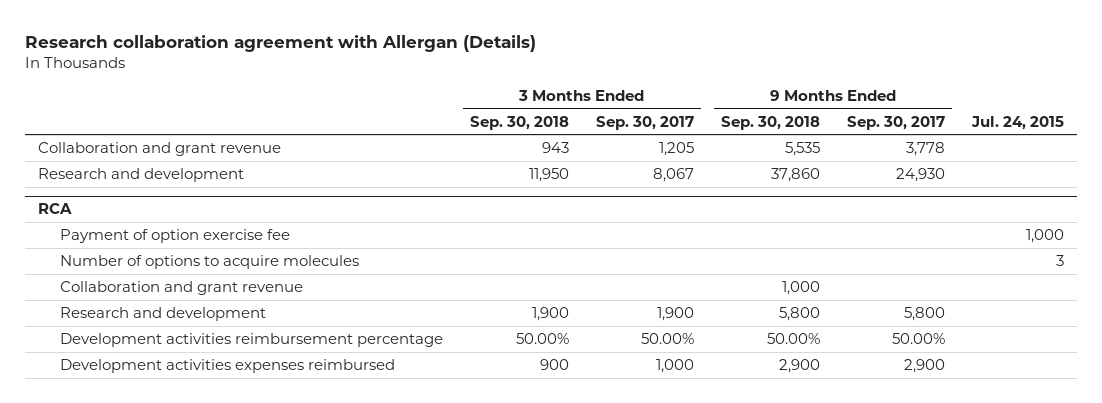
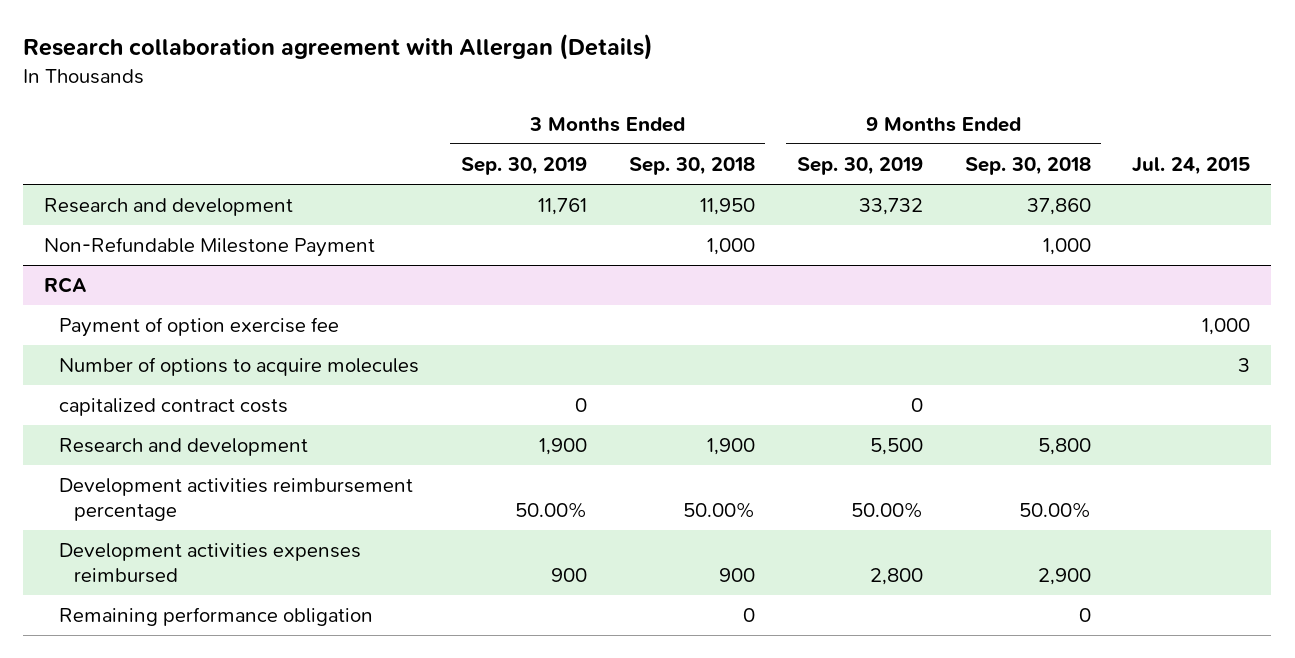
[595,115,694,130] Sep. 30, 2017 -> none
[846,115,945,130] Sep. 30, 2017 -> none
none -> [460,157,587,176] Sep. 30, 2019
none -> [796,157,923,176] Sep. 30, 2019
[38,142,282,157] Collaboration and grant revenue -> none
none -> [44,237,376,258] Non-Refundable Milestone Payment
[60,281,304,296] Collaboration and grant revenue -> none
none -> [59,398,289,417] capitalized contract costs
none -> [59,607,374,627] Remaining performance obligation

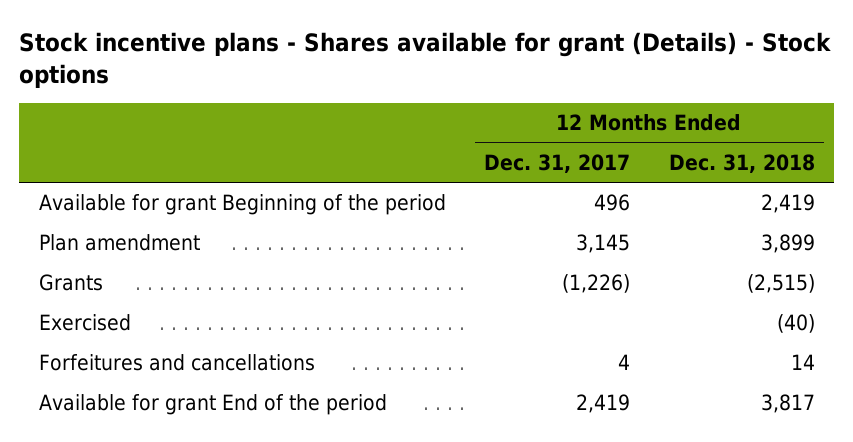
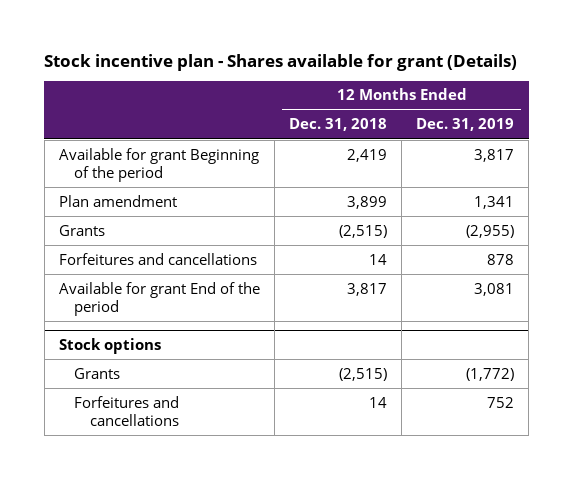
[19,31,832,88] Stock incentive plans - Shares available for grant (Details) - Stock options -> [44,53,518,71] Stock incentive plan - Shares available for grant (Details)
[484,153,631,173] Dec. 31, 2017 -> none
none -> [416,118,515,132] Dec. 31, 2019
[38,314,131,332] Exercised -> none
none -> [58,337,161,354] Stock options
none -> [74,367,121,379] Grants
none -> [74,395,180,426] Forfeitures and cancellations

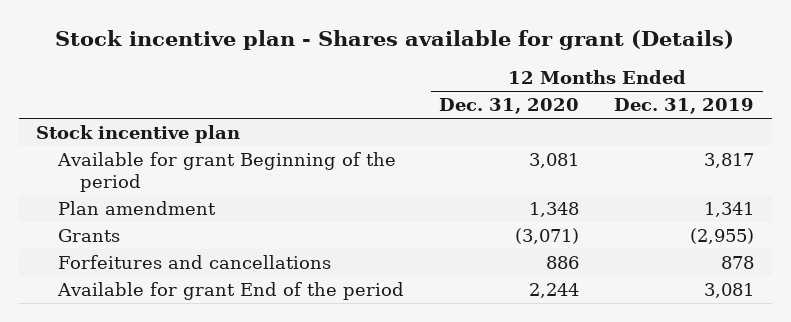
[288,118,387,132] Dec. 31, 2018 -> none
none -> [439,98,580,115] Dec. 31, 2020
none -> [36,124,241,143] Stock incentive plan
[58,337,161,354] Stock options -> none
[74,367,121,379] Grants -> none
[74,395,180,426] Forfeitures and cancellations -> none

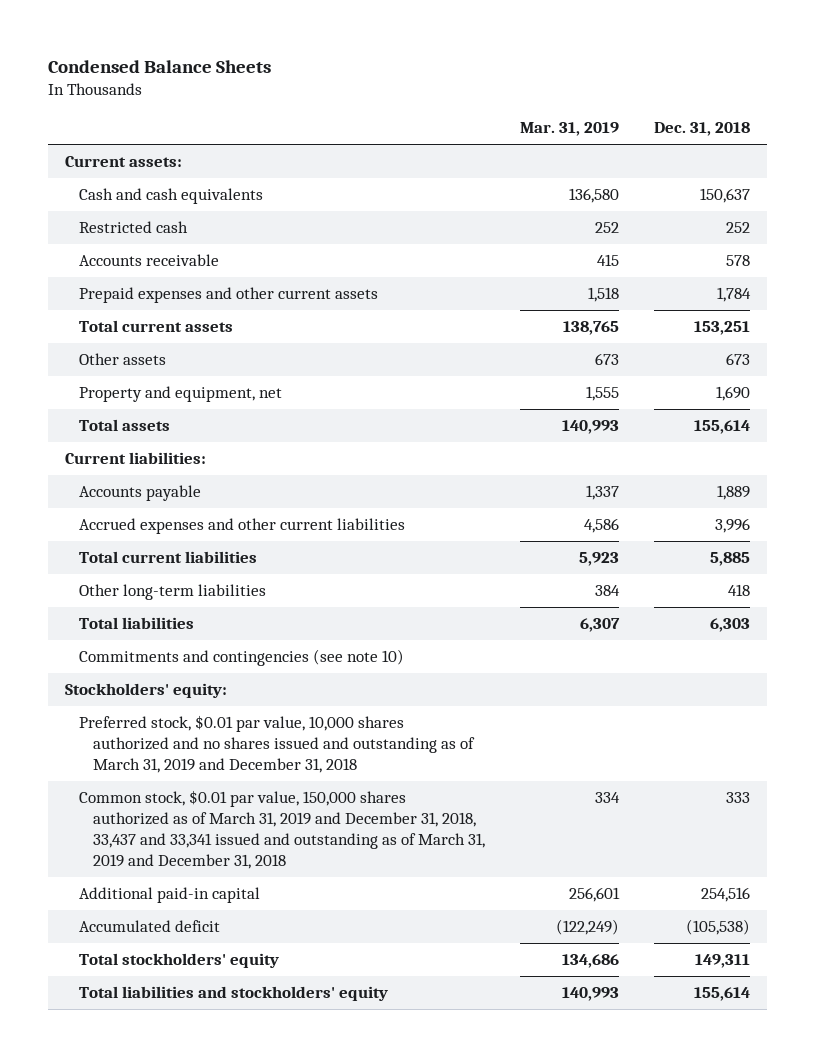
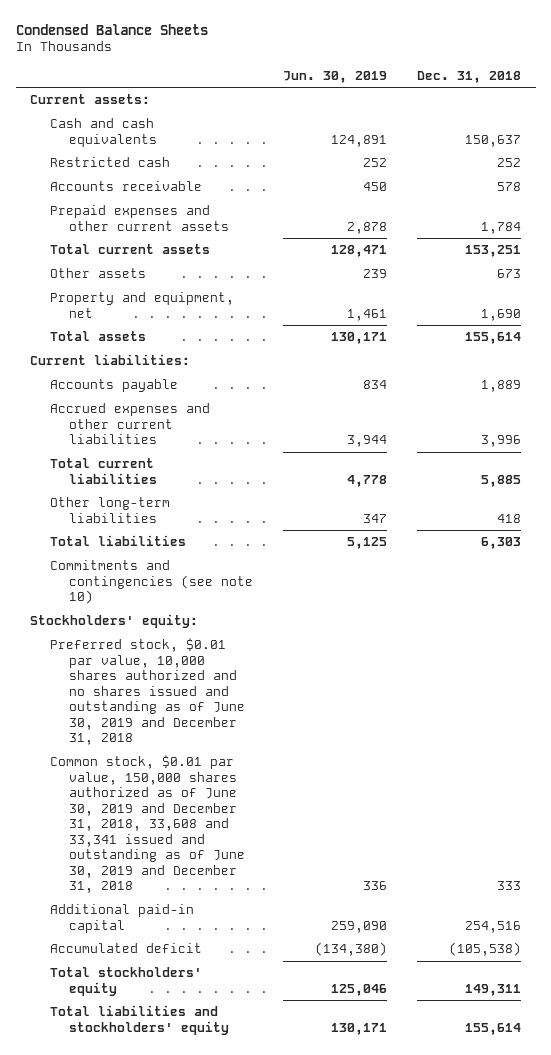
[519,122,619,137] Mar. 31, 2019 -> none
none -> [283,70,388,83] Jun. 30, 2019
[79,715,475,773] Preferred stock, $0.01 par value, 10,000 shares authorized and no shares issued and outstanding as of March 31, 2019 and December 31, 2018 -> [49,638,246,746] Preferred stock, $0.01 par value, 10,000 shares authorized and no shares issued and outstanding as of June 30, 2019 and December 31, 2018
[79,790,485,869] Common stock, $0.01 par value, 150,000 shares authorized as of March 31, 2019 and December 31, 2018, 33,437 and 33,341 issued and outstanding as of March 31, 2019 and December 31, 2018 -> [49,755,246,894] Common stock, $0.01 par value, 150,000 shares authorized as of June 30, 2019 and December 31, 2018, 33,608 and 33,341 issued and outstanding as of June 30, 2019 and December 31, 2018

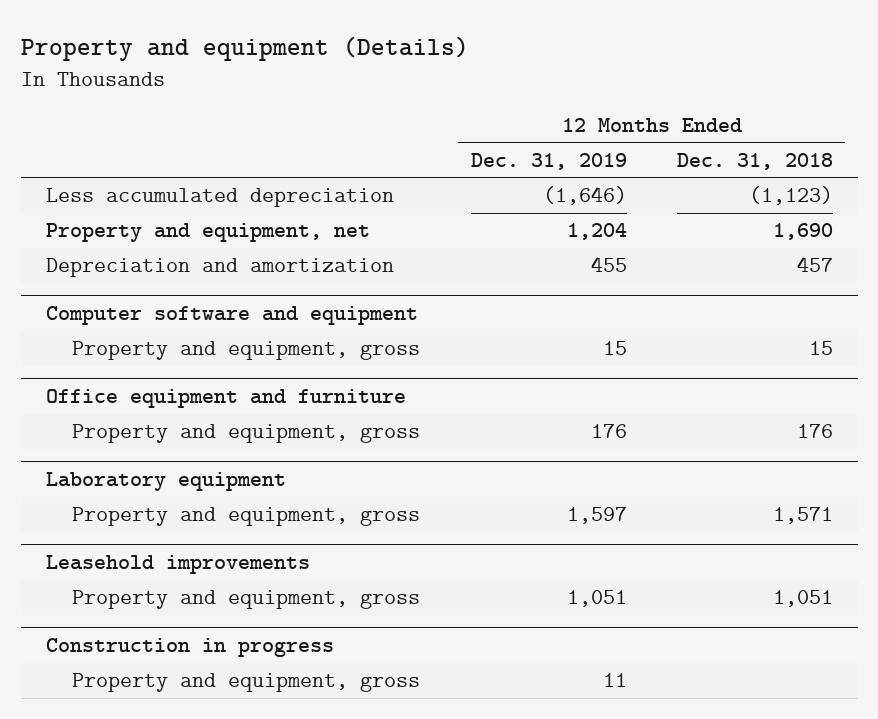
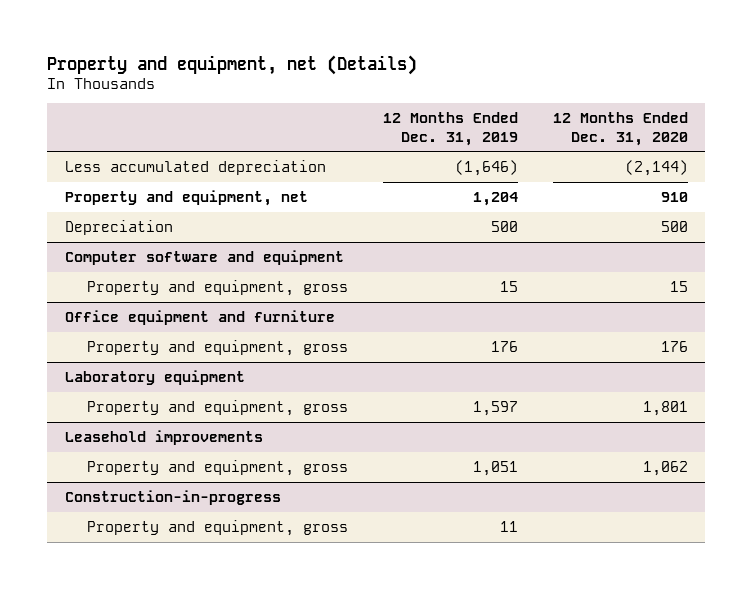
[20,36,469,62] Property and equipment (Details) -> [47,54,418,75] Property and equipment, net (Details)
[676,152,833,170] Dec. 31, 2018 -> none
none -> [552,112,688,146] 12 Months Ended Dec. 31, 2020
[45,258,394,278] Depreciation and amortization -> none
none -> [65,219,174,235] Depreciation
[45,638,334,658] Construction in progress -> [65,489,282,505] Construction-in-progress

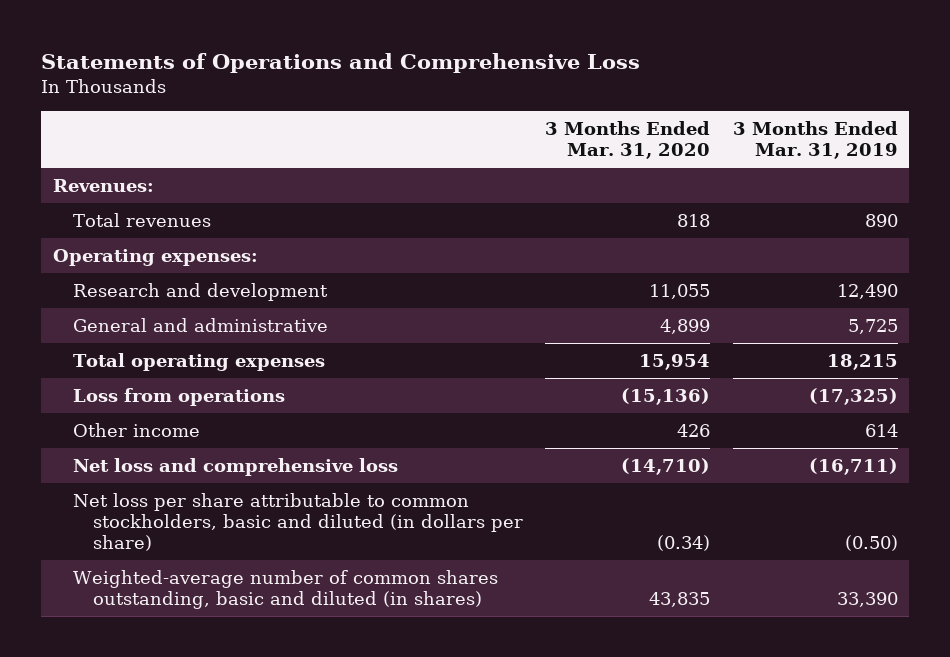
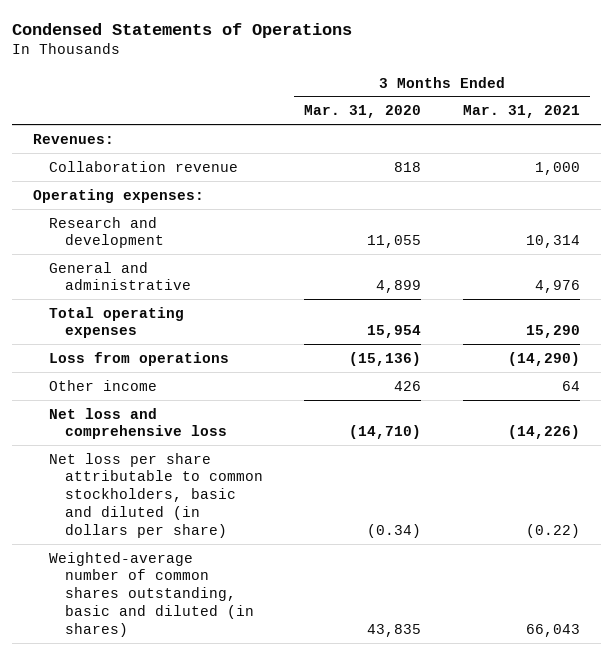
[41,53,641,74] Statements of Operations and Comprehensive Loss -> [12,22,353,38] Condensed Statements of Operations
[732,120,898,160] 3 Months Ended Mar. 31, 2019 -> none
none -> [462,105,580,119] Mar. 31, 2021
[72,212,211,227] Total revenues -> [48,160,238,172] Collaboration revenue

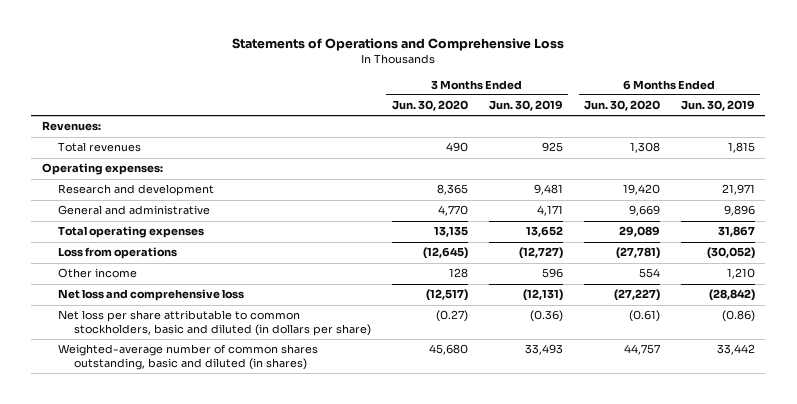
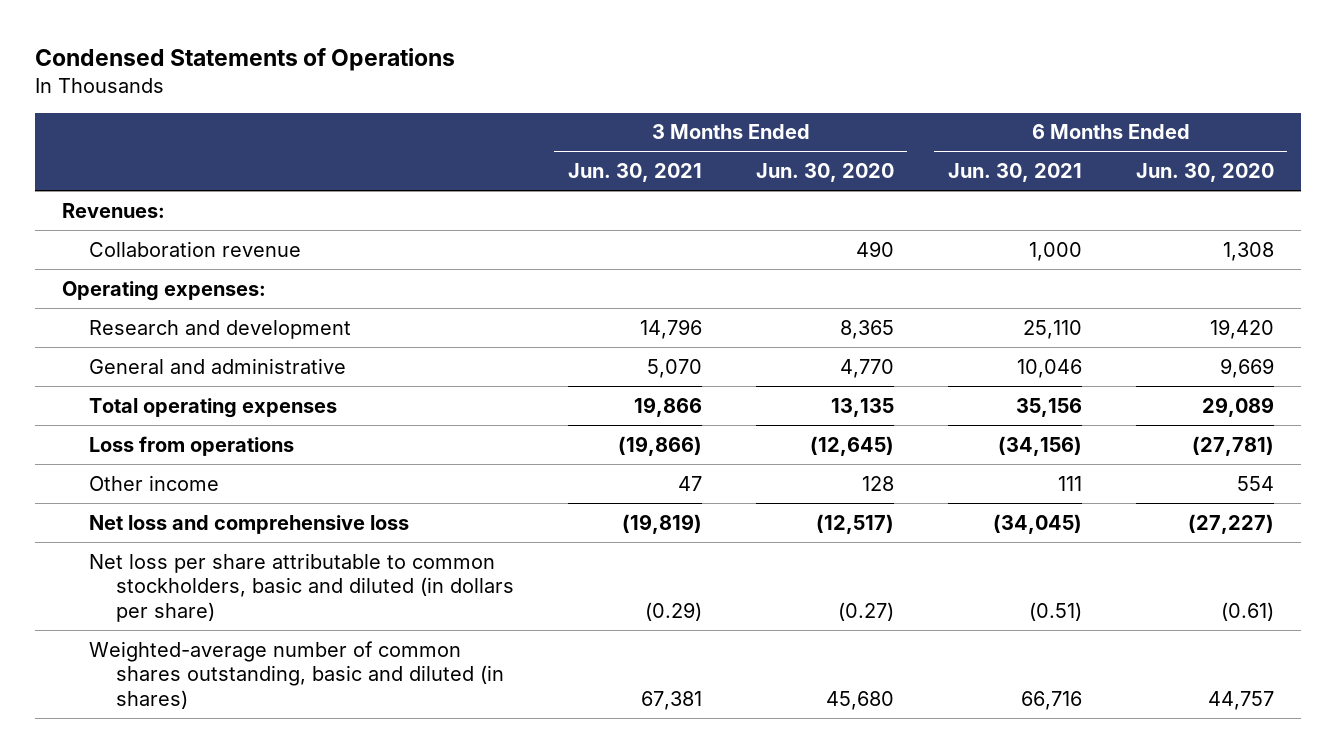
[232,38,565,52] Statements of Operations and Comprehensive Loss -> [35,48,456,72] Condensed Statements of Operations
[488,100,563,112] Jun. 30, 2019 -> none
[680,100,755,112] Jun. 30, 2019 -> none
none -> [567,163,702,183] Jun. 30, 2021
none -> [947,163,1082,183] Jun. 30, 2021
[57,142,141,153] Total revenues -> [89,240,302,257] Collaboration revenue

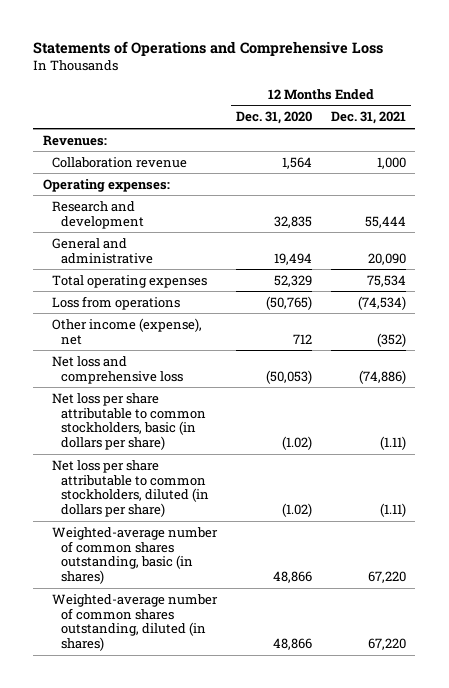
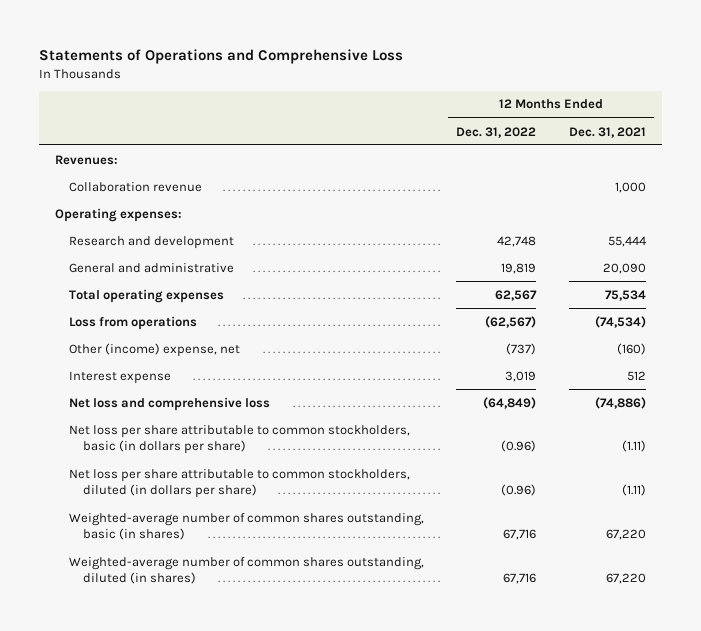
[235,111,312,125] Dec. 31, 2020 -> none
none -> [456,126,537,138] Dec. 31, 2022
[51,317,202,345] Other income (expense), net -> [69,342,241,357] Other (income) expense, net
[376,332,406,347] (352) -> [616,342,646,355] (160)
none -> [69,370,172,384] Interest expense

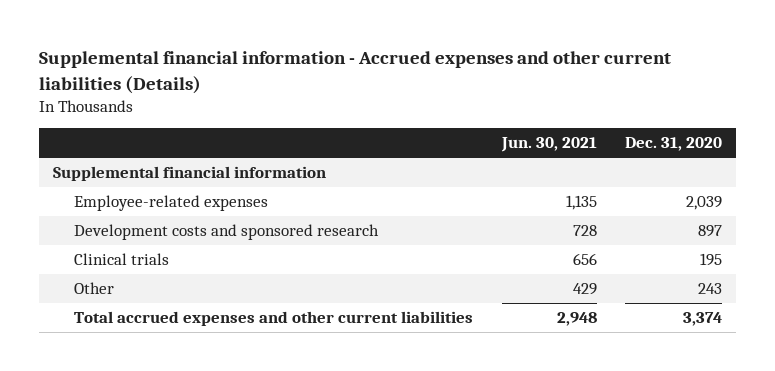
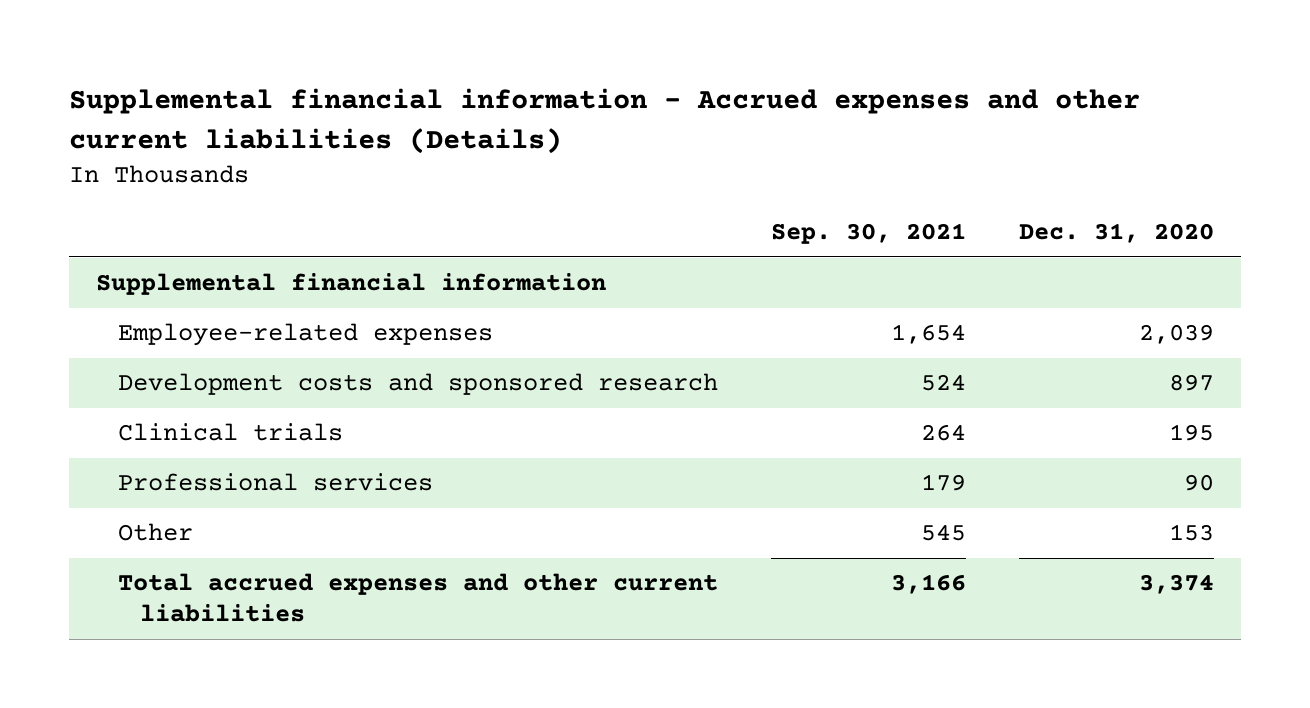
[500,137,597,153] Jun. 30, 2021 -> none
none -> [771,223,967,245] Sep. 30, 2021
none -> [117,473,433,492] Professional services
[697,283,722,295] 243 -> [1169,524,1215,542] 153

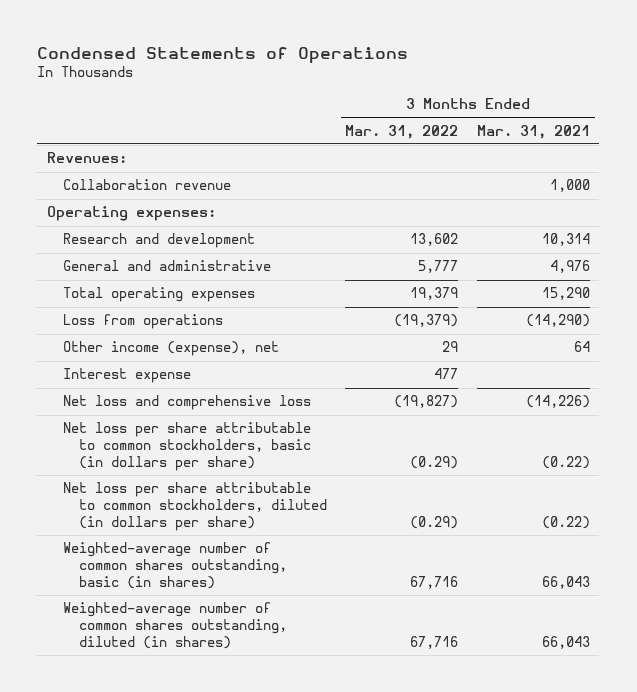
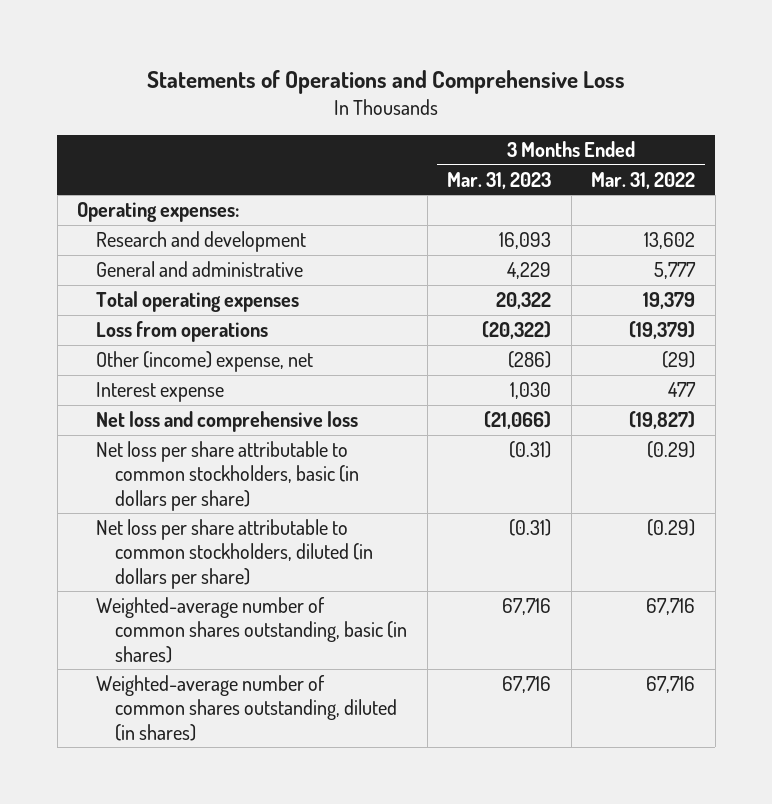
[37,46,409,64] Condensed Statements of Operations -> [147,70,626,95] Statements of Operations and Comprehensive Loss
[477,124,591,139] Mar. 31, 2021 -> none
none -> [447,171,552,189] Mar. 31, 2023
[46,152,127,164] Revenues: -> none
[62,179,231,191] Collaboration revenue -> none
[62,341,279,357] Other income (expense), net -> [96,351,314,373] Other (income) expense, net
[442,341,459,353] 29 -> [662,351,696,369] (29)

